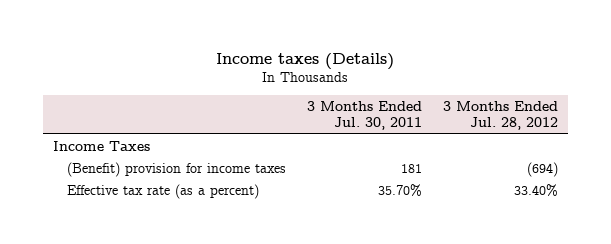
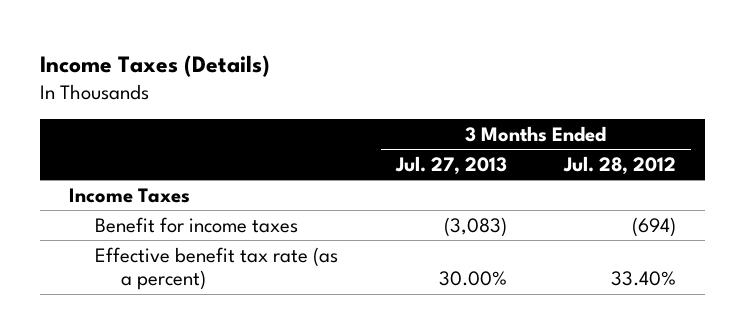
[216,52,395,70] Income taxes (Details) -> [40,54,271,77] Income Taxes (Details)
[307,101,423,131] 3 Months Ended Jul. 30, 2011 -> none
none -> [394,155,507,175] Jul. 27, 2013
[67,161,287,177] (Benefit) provision for income taxes -> [95,216,299,233] Benefit for income taxes
[67,183,260,199] Effective tax rate (as a percent) -> [95,246,339,291] Effective benefit tax rate (as a percent)

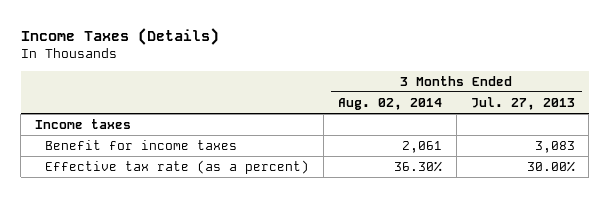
[563,155,677,175] Jul. 28, 2012 -> none
none -> [337,98,442,111] Aug. 02, 2014
[68,187,190,203] Income Taxes -> [35,119,132,130] Income taxes
[443,216,507,237] (3,083) -> [534,141,575,154] 3,083
[95,246,339,291] Effective benefit tax rate (as a percent) -> [45,160,310,175] Effective tax rate (as a percent)

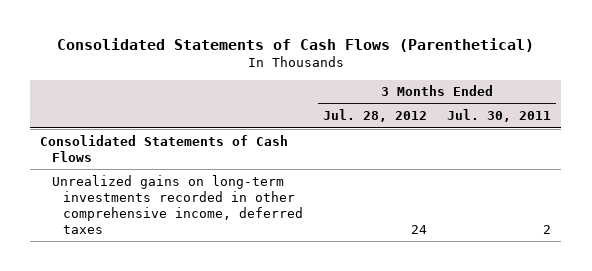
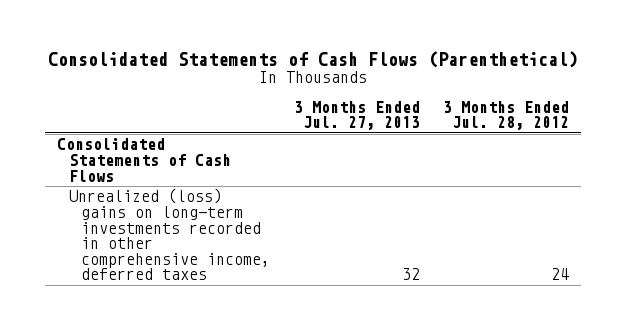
[447,109,552,123] Jul. 30, 2011 -> none
none -> [293,100,420,131] 3 Months Ended Jul. 27, 2013
[51,174,304,234] Unrealized gains on long-term investments recorded in other comprehensive income, deferred taxes -> [69,188,271,281] Unrealized (loss) gains on long-term investments recorded in other comprehensive income, deferred taxes

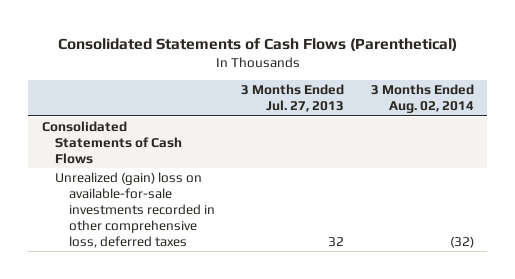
[443,100,570,131] 3 Months Ended Jul. 28, 2012 -> none
none -> [370,84,474,114] 3 Months Ended Aug. 02, 2014
[69,188,271,281] Unrealized (loss) gains on long-term investments recorded in other comprehensive income, deferred taxes -> [55,172,215,248] Unrealized (gain) loss on available-for-sale investments recorded in other comprehensive loss, deferred taxes

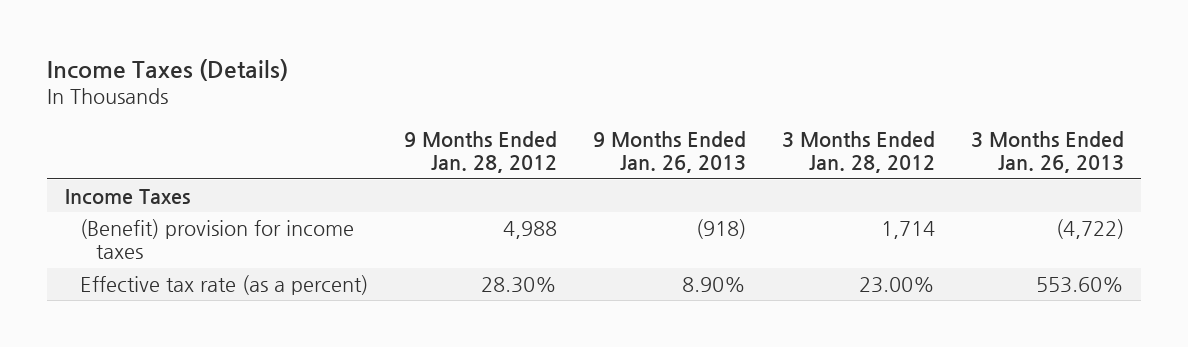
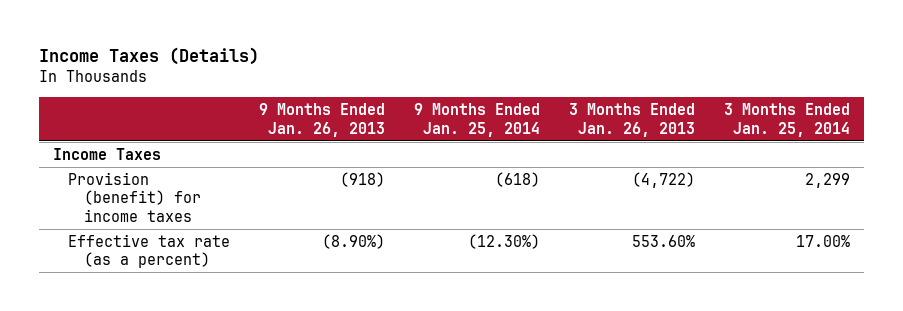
[404,130,558,174] 9 Months Ended Jan. 28, 2012 -> none
[781,130,935,174] 3 Months Ended Jan. 28, 2012 -> none
none -> [414,103,541,137] 9 Months Ended Jan. 25, 2014
none -> [723,103,850,137] 3 Months Ended Jan. 25, 2014
[80,218,355,260] (Benefit) provision for income taxes -> [68,171,201,222] Provision (benefit) for income taxes
[682,276,747,292] 8.90% -> [322,233,386,249] (8.90%)

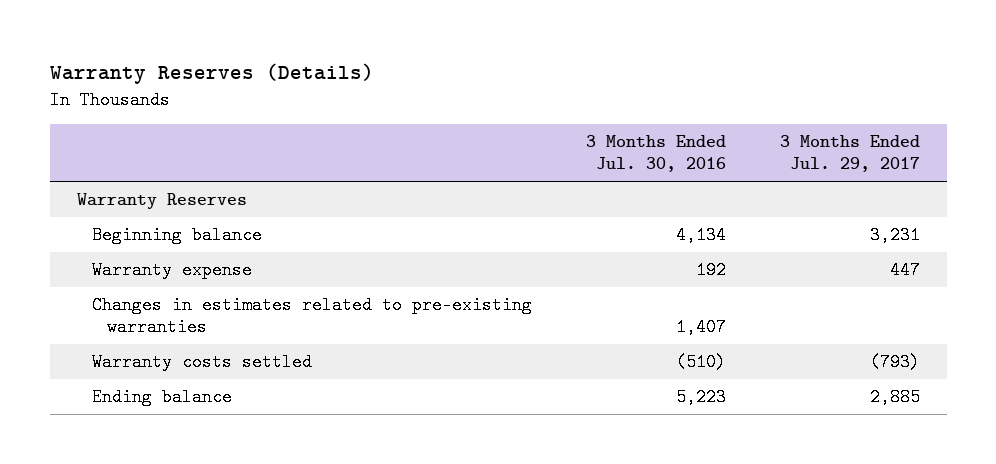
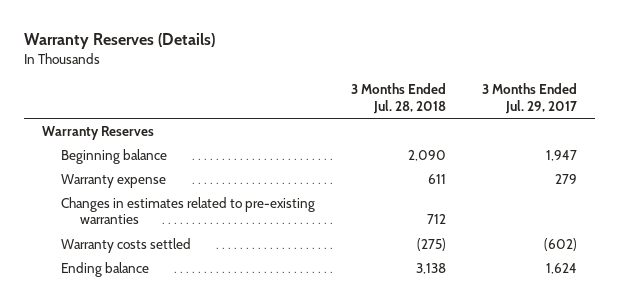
[585,135,726,173] 3 Months Ended Jul. 30, 2016 -> none
none -> [350,83,446,114] 3 Months Ended Jul. 28, 2018
[869,226,920,245] 3,231 -> [545,149,577,161] 1,947
[889,261,920,280] 447 -> [554,173,577,184] 279
[869,353,920,372] (793) -> [543,237,577,251] (602)
[869,388,920,407] 2,885 -> [545,262,577,274] 1,624

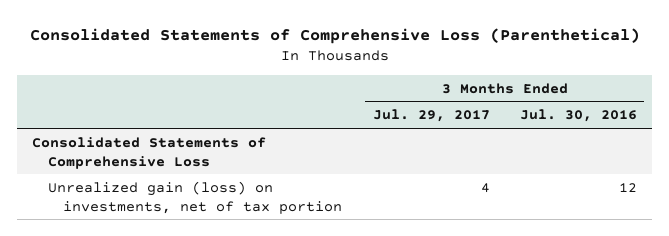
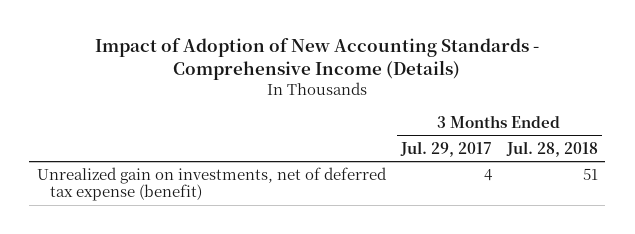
[29,28,640,45] Consolidated Statements of Comprehensive Loss (Parenthetical) -> [95,38,540,81] Impact of Adoption of New Accounting Standards - Comprehensive Income (Details)
[519,109,637,123] Jul. 30, 2016 -> none
none -> [505,140,598,157] Jul. 28, 2018
[32,136,267,169] Consolidated Statements of Comprehensive Loss -> none
[47,180,343,214] Unrealized gain (loss) on investments, net of tax portion -> [36,167,387,202] Unrealized gain on investments, net of deferred tax expense (benefit)

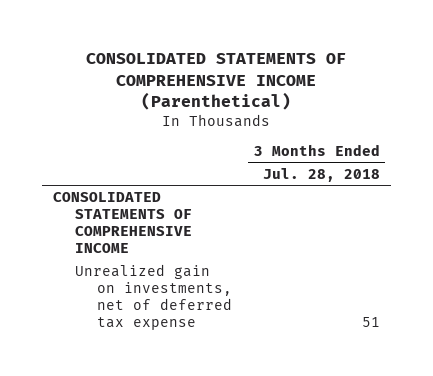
[95,38,540,81] Impact of Adoption of New Accounting Standards - Comprehensive Income (Details) -> [86,52,347,111] CONSOLIDATED STATEMENTS OF COMPREHENSIVE INCOME (Parenthetical)
[399,140,492,157] Jul. 29, 2017 -> none
none -> [53,192,192,254] CONSOLIDATED STATEMENTS OF COMPREHENSIVE INCOME
[36,167,387,202] Unrealized gain on investments, net of deferred tax expense (benefit) -> [74,264,232,331] Unrealized gain on investments, net of deferred tax expense

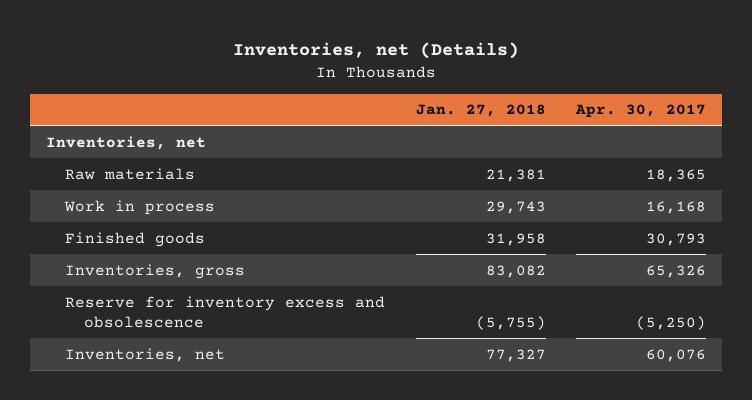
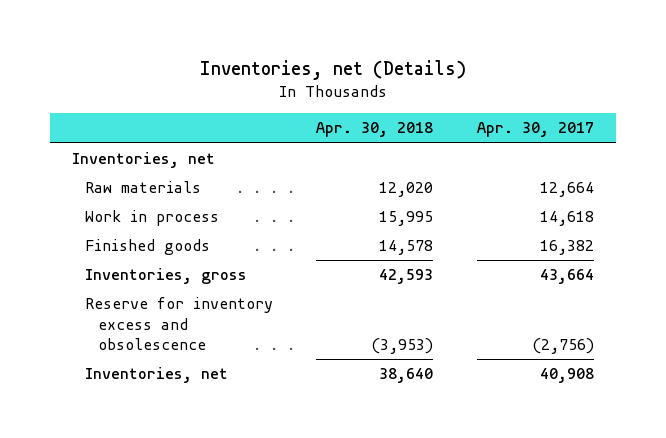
[415,104,546,118] Jan. 27, 2018 -> none
none -> [316,122,434,138] Apr. 30, 2018
[646,168,707,182] 18,365 -> [539,182,594,198] 12,664
[646,200,707,214] 16,168 -> [539,211,594,227] 14,618
[646,232,707,246] 30,793 -> [539,240,594,256] 16,382
[646,264,707,278] 65,326 -> [539,269,594,285] 43,664
[636,316,707,331] (5,250) -> [531,338,594,355] (2,756)
[646,348,707,362] 60,076 -> [539,368,594,384] 40,908

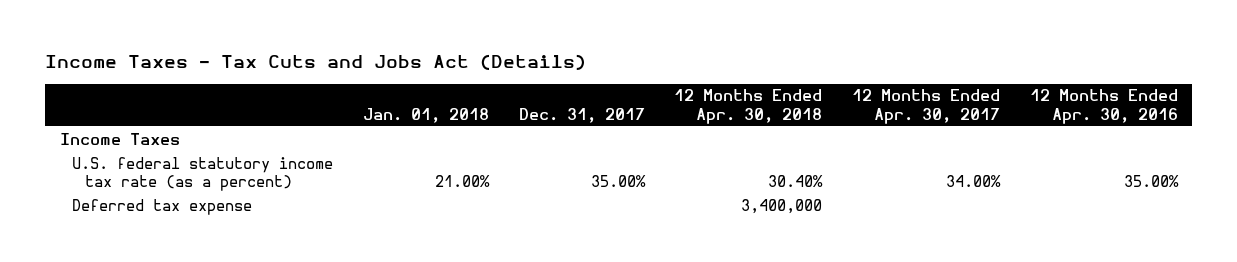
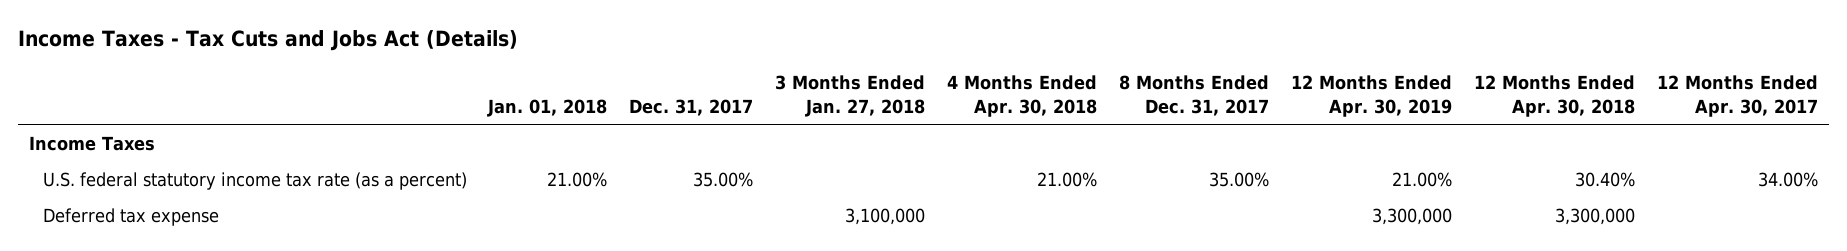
[1029,89,1178,124] 12 Months Ended Apr. 30, 2016 -> none
none -> [775,75,926,117] 3 Months Ended Jan. 27, 2018
none -> [947,75,1098,117] 4 Months Ended Apr. 30, 2018
none -> [1119,75,1270,116] 8 Months Ended Dec. 31, 2017
none -> [1291,75,1453,117] 12 Months Ended Apr. 30, 2019
[741,198,823,214] 3,400,000 -> [1555,207,1636,225] 3,300,000

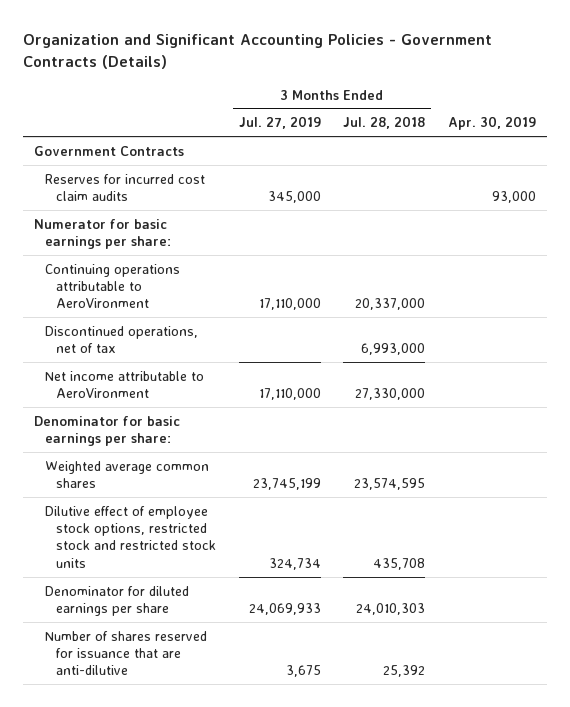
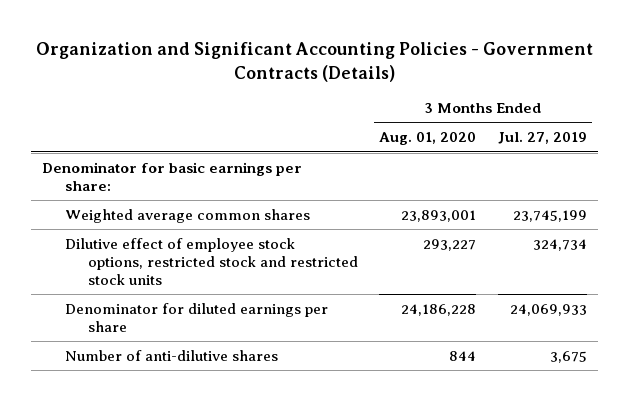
[343,116,426,130] Jul. 28, 2018 -> none
[447,116,536,131] Apr. 30, 2019 -> none
none -> [379,132,477,146] Aug. 01, 2020
[34,145,185,156] Government Contracts -> none
[45,173,206,202] Reserves for incurred cost claim audits -> none
[34,218,172,250] Numerator for basic earnings per share: -> none
[45,263,181,309] Continuing operations attributable to AeroVironment -> none
[45,325,199,354] Discontinued operations, net of tax -> none
[45,370,205,399] Net income attributable to AeroVironment -> none
[45,630,208,676] Number of shares reserved for issuance that are anti-dilutive -> [64,349,278,361] Number of anti-dilutive shares

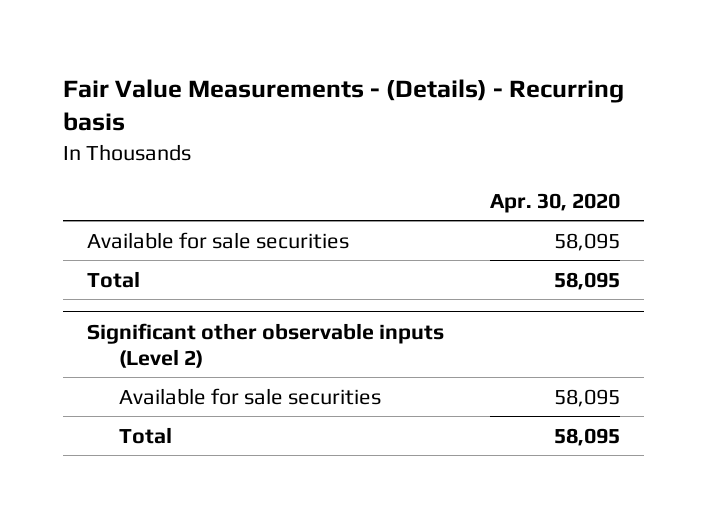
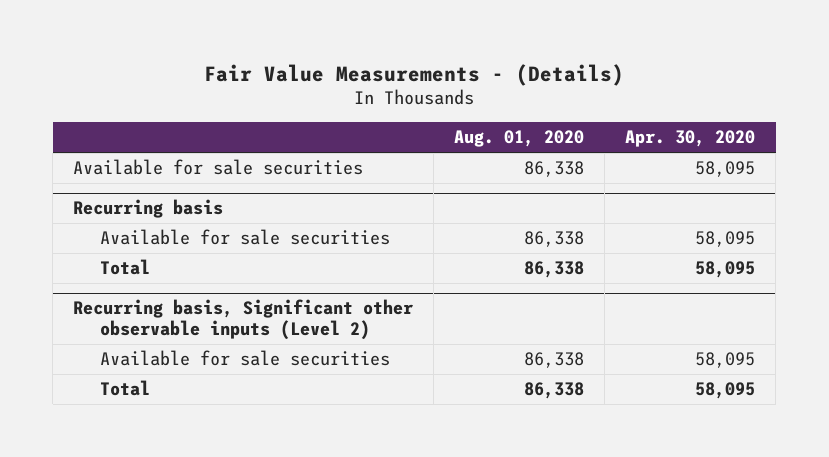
[63,78,625,132] Fair Value Measurements - (Details) - Recurring basis -> [204,63,625,86] Fair Value Measurements - (Details)
none -> [454,130,585,148] Aug. 01, 2020
none -> [73,199,224,219] Recurring basis
none -> [100,229,391,246] Available for sale securities
[86,322,444,368] Significant other observable inputs (Level 2) -> [73,299,414,341] Recurring basis, Significant other observable inputs (Level 2)

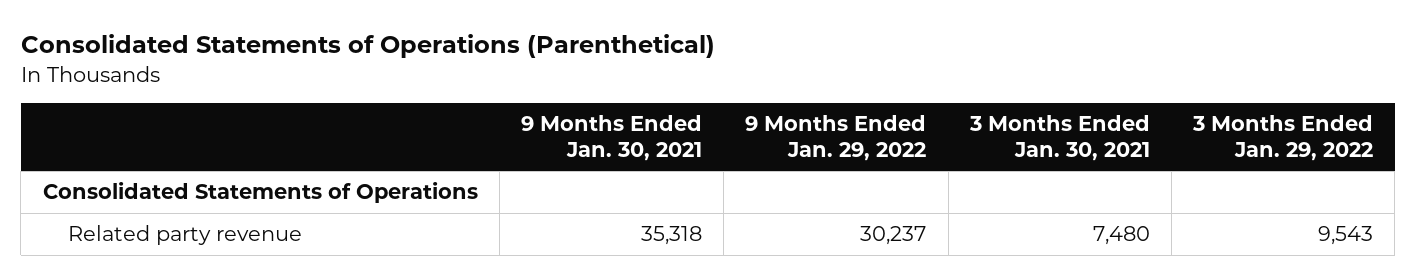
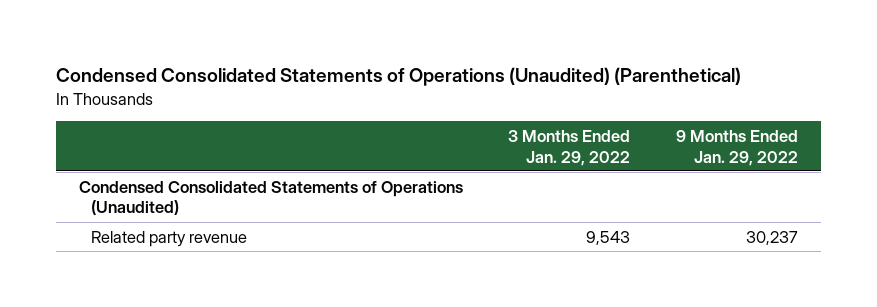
[20,34,715,59] Consolidated Statements of Operations (Parenthetical) -> [56,66,742,86] Condensed Consolidated Statements of Operations (Unaudited) (Parenthetical)
[520,115,702,161] 9 Months Ended Jan. 30, 2021 -> none
[968,115,1150,161] 3 Months Ended Jan. 30, 2021 -> none
[42,182,478,204] Consolidated Statements of Operations -> [78,180,463,216] Condensed Consolidated Statements of Operations (Unaudited)

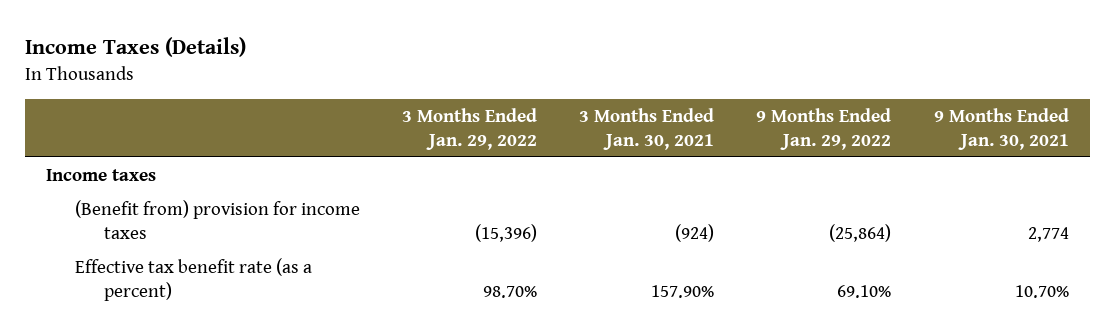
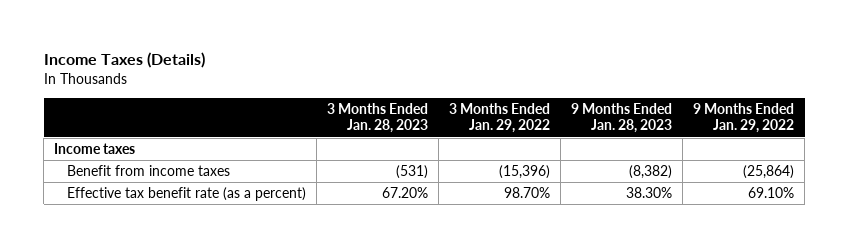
[579,107,715,150] 3 Months Ended Jan. 30, 2021 -> none
[933,107,1069,150] 9 Months Ended Jan. 30, 2021 -> none
none -> [327,103,429,134] 3 Months Ended Jan. 28, 2023
none -> [571,103,673,134] 9 Months Ended Jan. 28, 2023
[74,199,360,239] (Benefit from) provision for income taxes -> [67,165,231,177] Benefit from income taxes

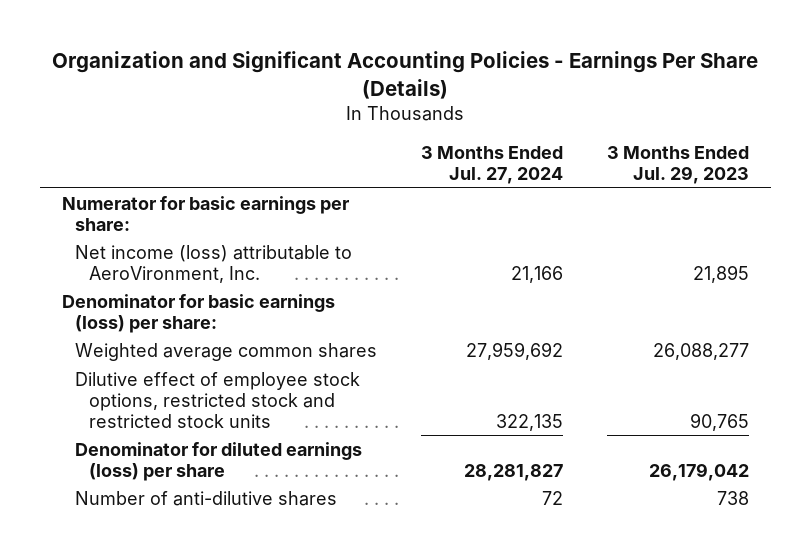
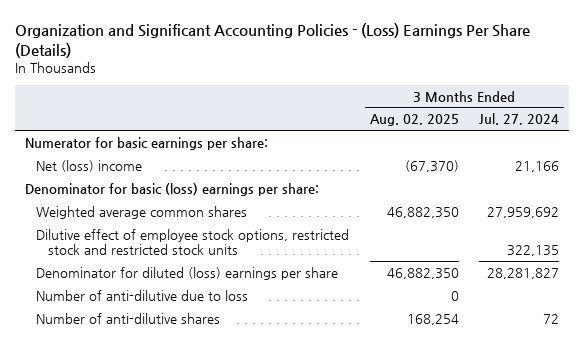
[52,50,759,99] Organization and Significant Accounting Policies - Earnings Per Share (Details) -> [14,22,530,58] Organization and Significant Accounting Policies - (Loss) Earnings Per Share (Details)
[606,146,749,184] 3 Months Ended Jul. 29, 2023 -> none
none -> [369,114,459,127] Aug. 02, 2025
[75,244,353,283] Net income (loss) attributable to AeroVironment, Inc. -> [36,159,143,172] Net (loss) income
[61,293,335,333] Denominator for basic earnings (loss) per share: -> [24,182,319,196] Denominator for basic (loss) earnings per share:
[75,441,363,481] Denominator for diluted earnings (loss) per share -> [36,266,339,280] Denominator for diluted (loss) earnings per share
none -> [36,289,249,301] Number of anti-dilutive due to loss

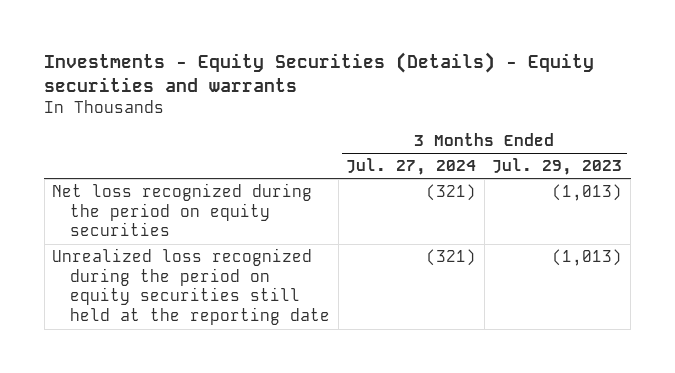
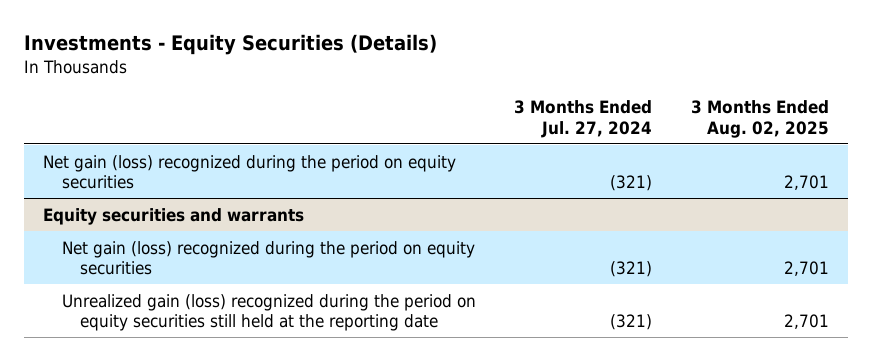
[44,52,595,92] Investments - Equity Securities (Details) - Equity securities and warrants -> [23,34,437,56] Investments - Equity Securities (Details)
[492,158,623,176] Jul. 29, 2023 -> none
none -> [691,99,830,138] 3 Months Ended Aug. 02, 2025
[52,183,313,237] Net loss recognized during the period on equity securities -> [43,154,457,190] Net gain (loss) recognized during the period on equity securities
none -> [43,207,305,225] Equity securities and warrants
none -> [61,240,475,276] Net gain (loss) recognized during the period on equity securities
[52,248,331,326] Unrealized loss recognized during the period on equity securities still held at the reporting date -> [61,293,476,332] Unrealized gain (loss) recognized during the period on equity securities still held at the reporting date

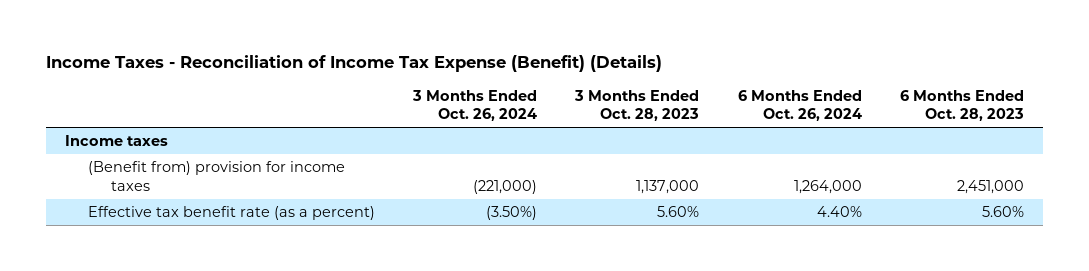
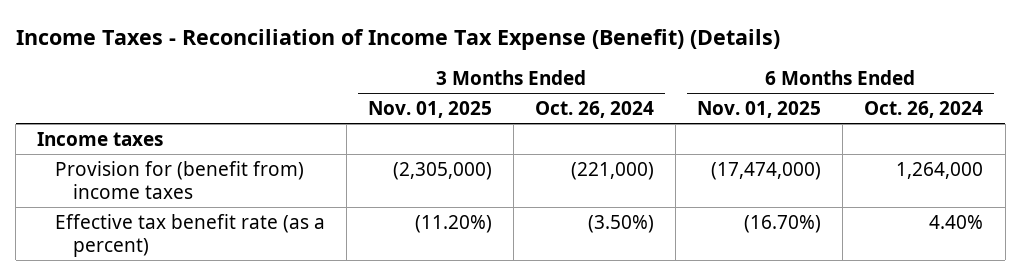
[574,89,700,122] 3 Months Ended Oct. 28, 2023 -> none
[899,89,1024,122] 6 Months Ended Oct. 28, 2023 -> none
none -> [368,101,493,119] Nov. 01, 2025
none -> [697,101,822,119] Nov. 01, 2025
[87,161,345,191] (Benefit from) provision for income taxes -> [55,160,305,200] Provision for (benefit from) income taxes

